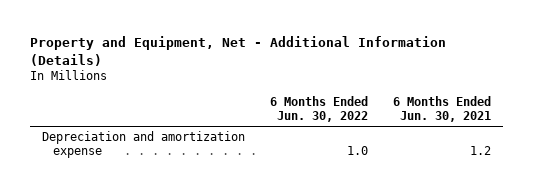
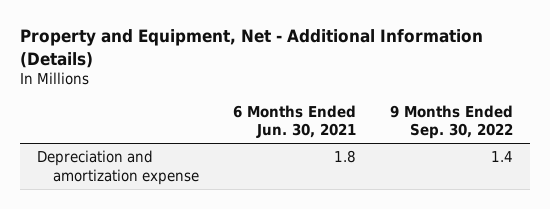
[269,95,368,123] 6 Months Ended Jun. 30, 2022 -> none
none -> [390,104,514,140] 9 Months Ended Sep. 30, 2022
[469,146,491,156] 1.2 -> [334,150,357,164] 1.8

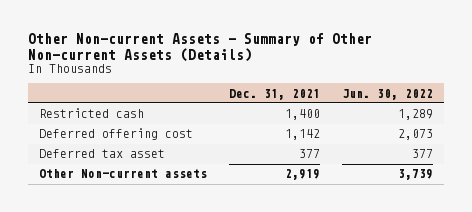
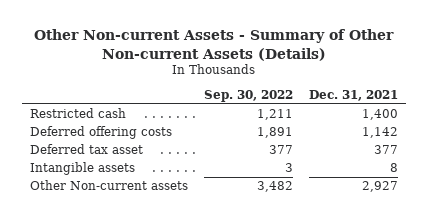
[341,88,433,100] Jun. 30, 2022 -> none
none -> [203,90,293,103] Sep. 30, 2022
[39,128,194,141] Deferred offering cost -> [29,126,172,140] Deferred offering costs
none -> [29,162,135,176] Intangible assets
[284,169,320,181] 2,919 -> [361,181,398,193] 2,927

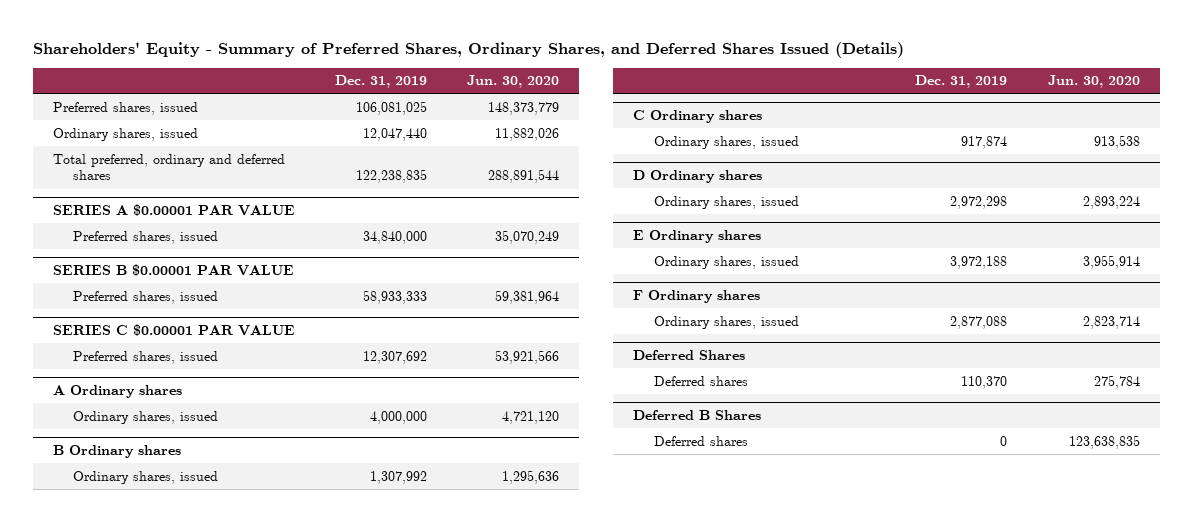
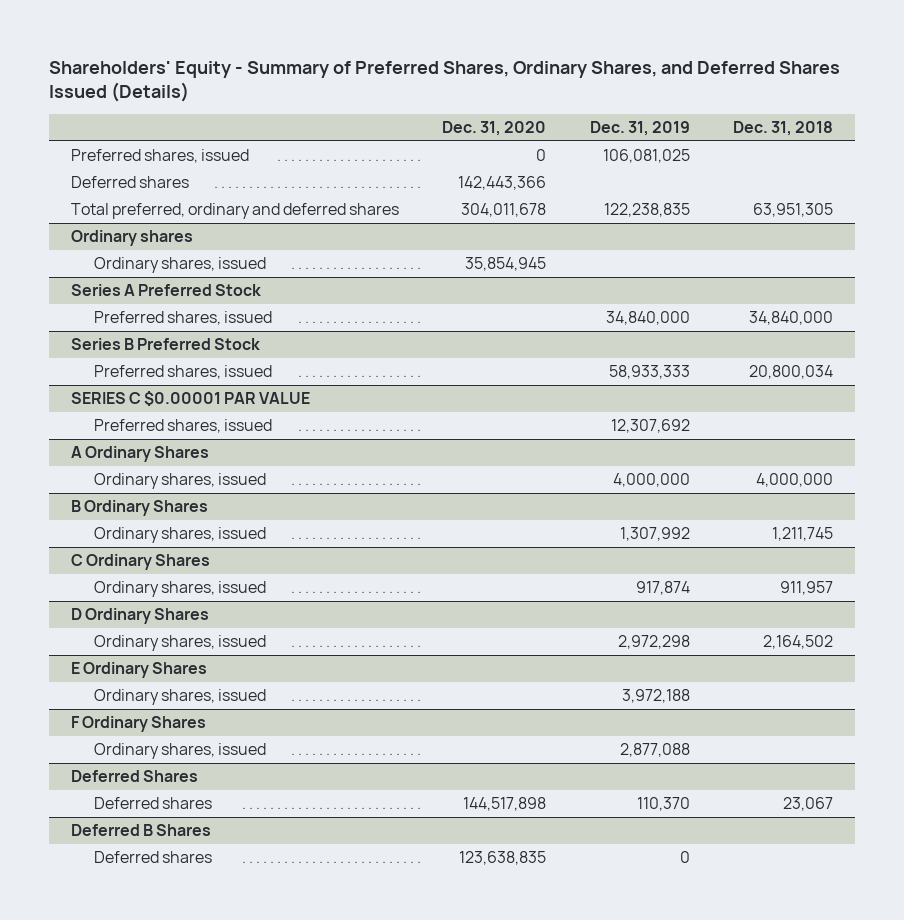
[467,75,560,89] Jun. 30, 2020 -> none
none -> [442,121,547,137] Dec. 31, 2020
none -> [732,121,833,137] Dec. 31, 2018
[52,127,198,141] Ordinary shares, issued -> none
none -> [70,176,189,189] Deferred shares
none -> [70,230,193,247] Ordinary shares
none -> [93,257,266,274] Ordinary shares, issued
[52,203,295,216] SERIES A $0.00001 PAR VALUE -> [70,284,261,297] Series A Preferred Stock
[52,263,294,276] SERIES B $0.00001 PAR VALUE -> [70,338,260,351] Series B Preferred Stock
[52,384,182,398] A Ordinary shares -> [70,446,209,463] A Ordinary Shares
[52,444,181,458] B Ordinary shares -> [70,500,208,517] B Ordinary Shares
[633,109,763,123] C Ordinary shares -> [70,554,210,571] C Ordinary Shares
[633,169,763,183] D Ordinary shares -> [70,608,209,625] D Ordinary Shares
[633,229,762,243] E Ordinary shares -> [70,662,207,679] E Ordinary Shares
[633,289,761,303] F Ordinary shares -> [70,716,206,733] F Ordinary Shares

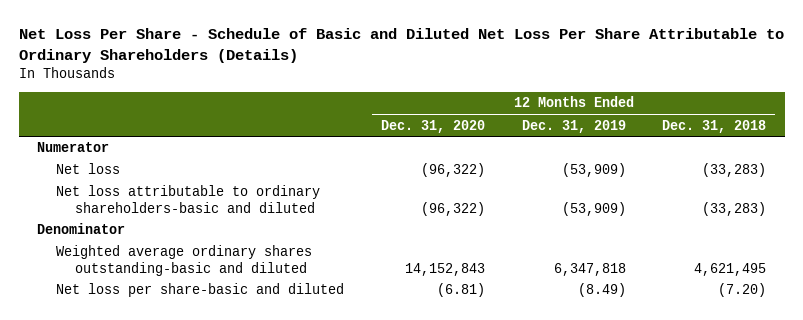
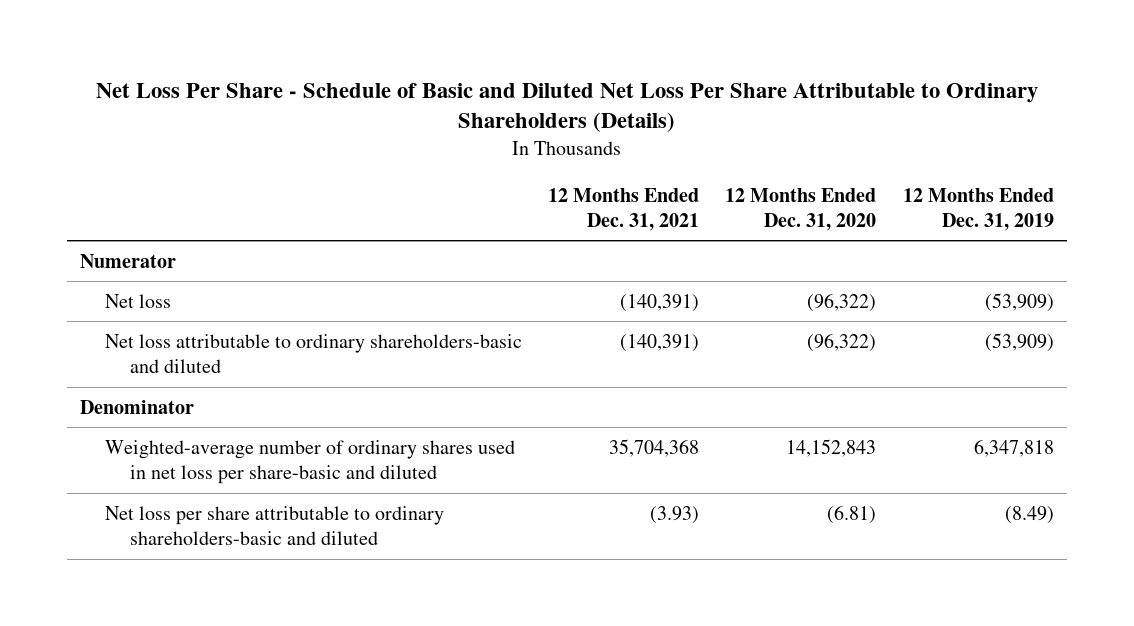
[662,119,767,133] Dec. 31, 2018 -> none
none -> [548,187,700,231] 12 Months Ended Dec. 31, 2021
[56,245,313,276] Weighted average ordinary shares outstanding-basic and diluted -> [105,439,516,484] Weighted-average number of ordinary shares used in net loss per share-basic and diluted
[56,283,345,298] Net loss per share-basic and diluted -> [105,505,445,545] Net loss per share attributable to ordinary shareholders-basic and diluted

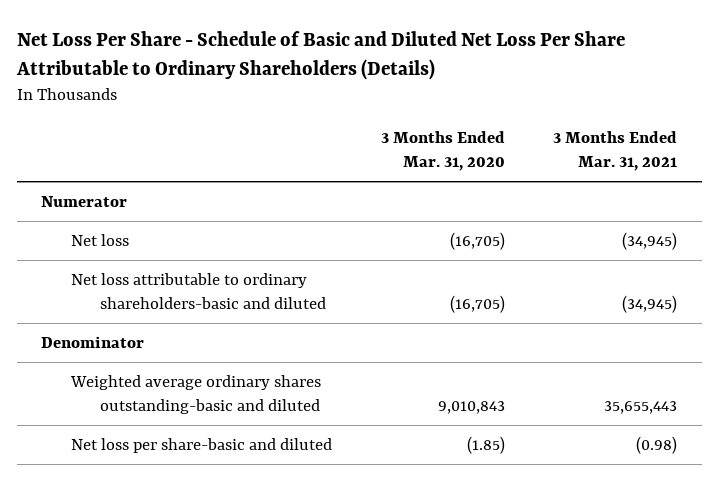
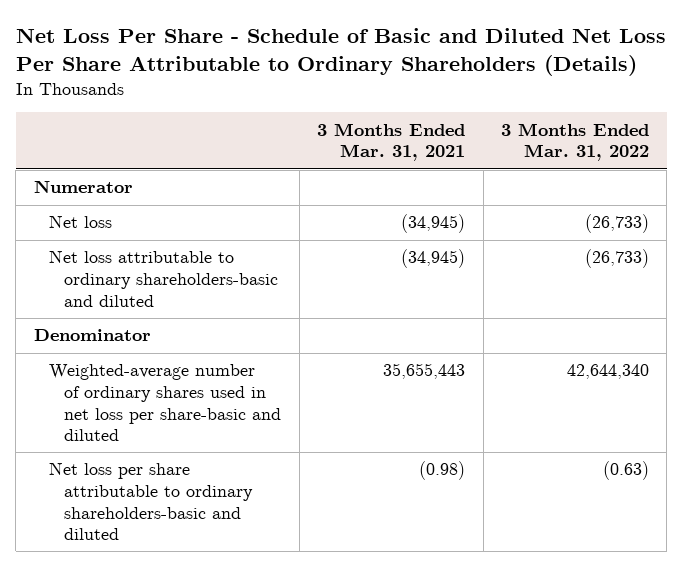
[380,131,505,172] 3 Months Ended Mar. 31, 2020 -> none
none -> [501,122,650,162] 3 Months Ended Mar. 31, 2022
[69,374,321,414] Weighted average ordinary shares outstanding-basic and diluted -> [48,364,282,442] Weighted-average number of ordinary shares used in net loss per share-basic and diluted
[70,437,332,453] Net loss per share-basic and diluted -> [48,462,254,541] Net loss per share attributable to ordinary shareholders-basic and diluted

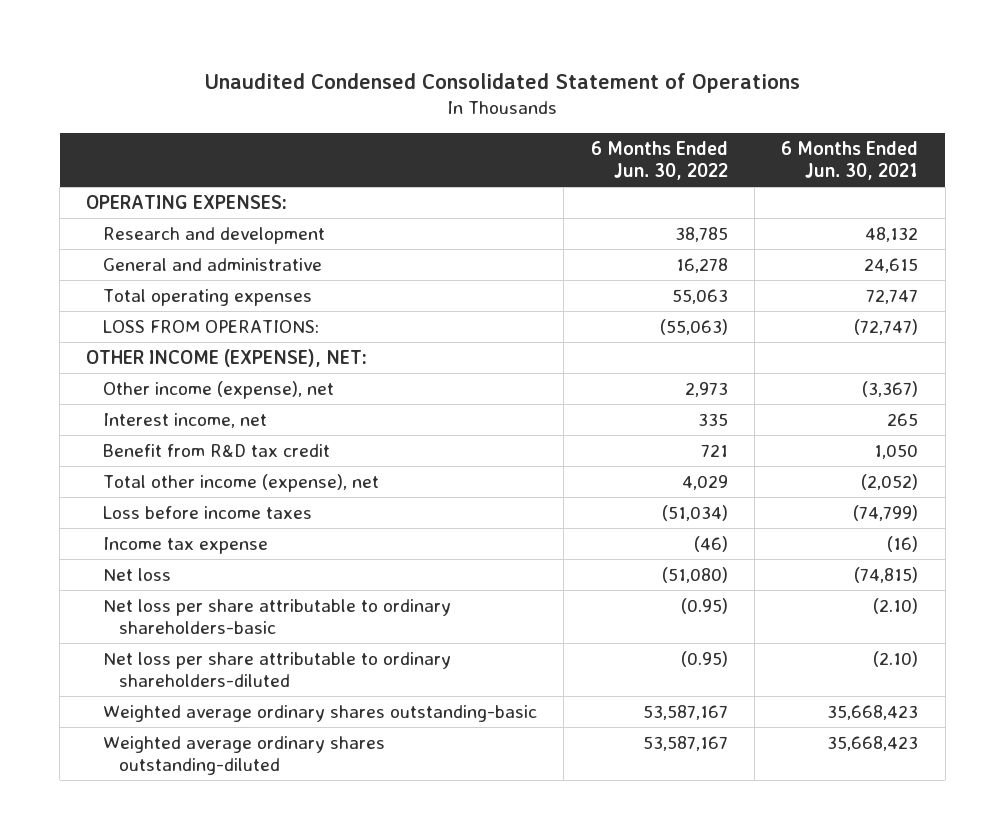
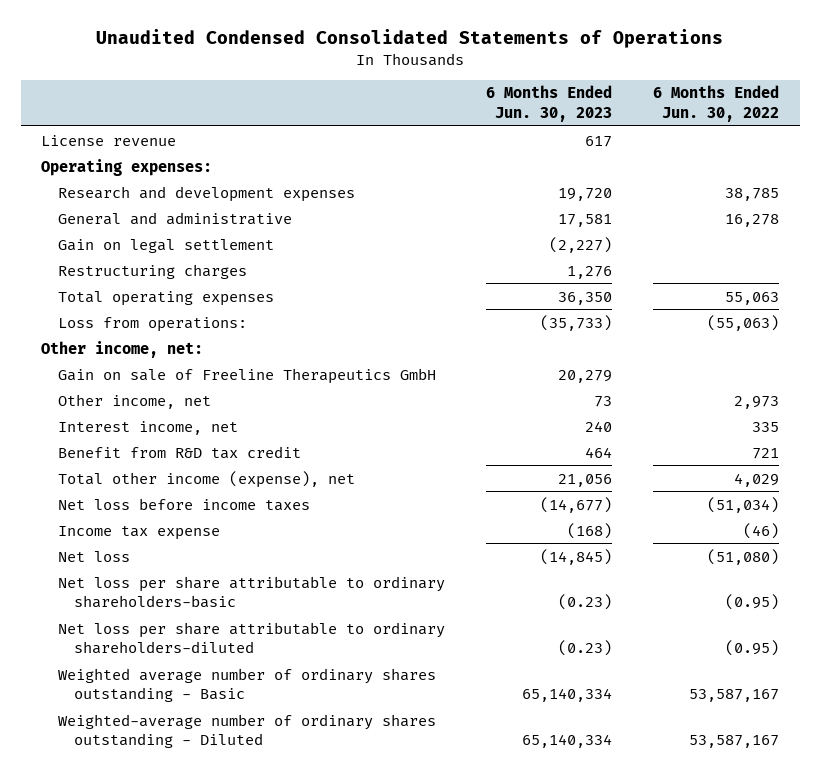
[204,72,801,93] Unaudited Condensed Consolidated Statement of Operations -> [96,29,724,49] Unaudited Condensed Consolidated Statements of Operations
[781,140,919,181] 6 Months Ended Jun. 30, 2021 -> none
none -> [486,85,613,122] 6 Months Ended Jun. 30, 2023
none -> [41,134,177,146] License revenue
[86,194,288,209] OPERATING EXPENSES: -> [41,158,213,176] Operating expenses:
[102,226,325,244] Research and development -> [57,185,355,202] Research and development expenses
none -> [57,238,274,253] Gain on legal settlement
none -> [57,263,247,279] Restructuring charges
[102,319,319,333] LOSS FROM OPERATIONS: -> [57,316,247,332] Loss from operations:
[86,348,368,367] OTHER INCOME (EXPENSE), NET: -> [41,340,204,358] Other income, net:
none -> [57,367,436,384] Gain on sale of Freeline Therapeutics GmbH
[102,380,334,399] Other income (expense), net -> [57,393,211,409] Other income, net
[102,505,312,519] Loss before income taxes -> [57,497,310,511] Net loss before income taxes
[102,704,537,722] Weighted average ordinary shares outstanding-basic -> [57,667,436,703] Weighted average number of ordinary shares outstanding - Basic
[102,735,385,776] Weighted average ordinary shares outstanding-diluted -> [57,713,436,749] Weighted-average number of ordinary shares outstanding - Diluted

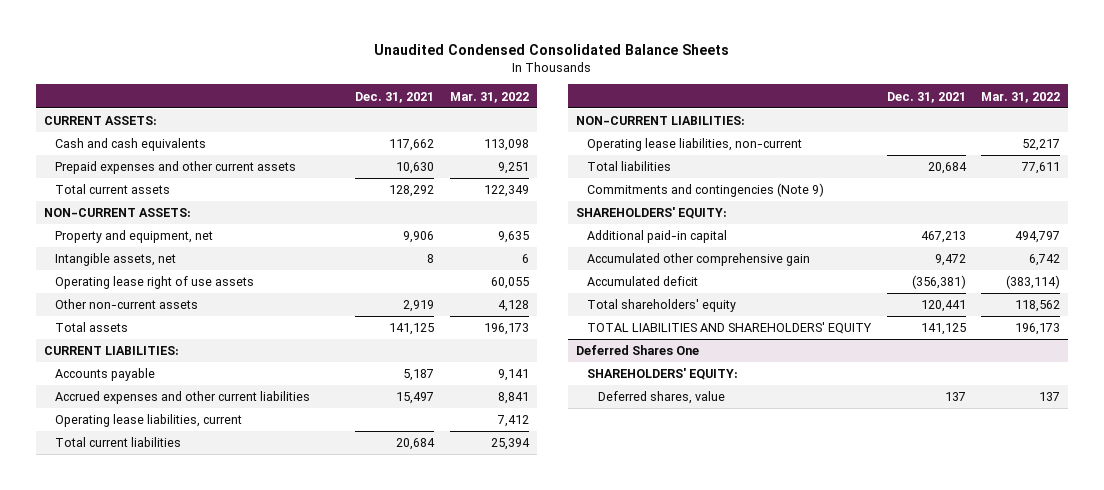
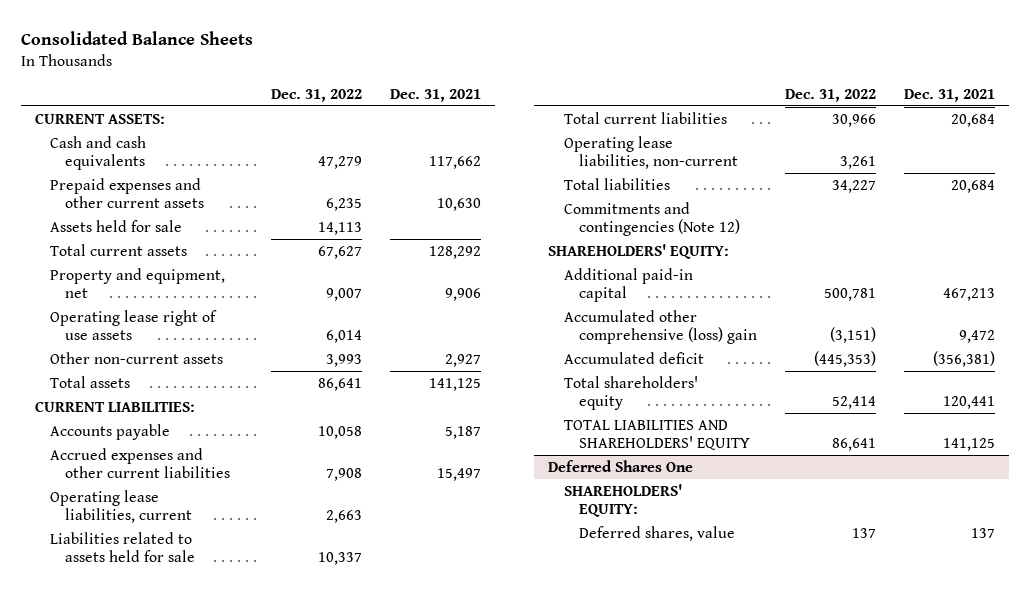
[374,44,730,56] Unaudited Condensed Consolidated Balance Sheets -> [20,30,253,45] Consolidated Balance Sheets
[449,91,529,103] Mar. 31, 2022 -> none
none -> [271,88,363,102] Dec. 31, 2022
none -> [49,219,182,232] Assets held for sale
[44,208,192,218] NON-CURRENT ASSETS: -> none
[55,253,177,267] Intangible assets, net -> none
[403,300,435,313] 2,919 -> [445,353,482,367] 2,927
none -> [49,531,196,563] Liabilities related to assets held for sale
[575,116,745,126] NON-CURRENT LIABILITIES: -> none
[586,183,824,198] Commitments and contingencies (Note 9) -> [563,201,741,237] Commitments and contingencies (Note 12)
[586,253,810,267] Accumulated other comprehensive gain -> [563,309,758,345] Accumulated other comprehensive (loss) gain

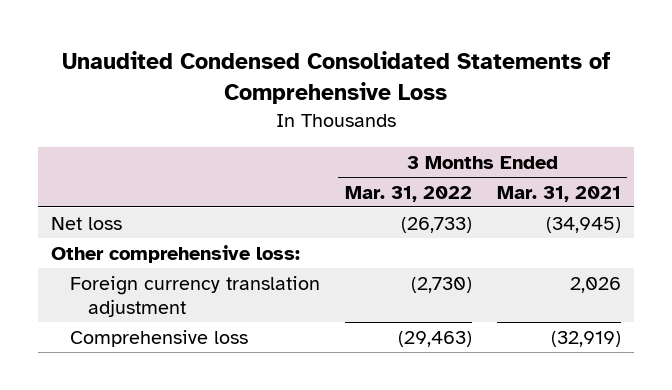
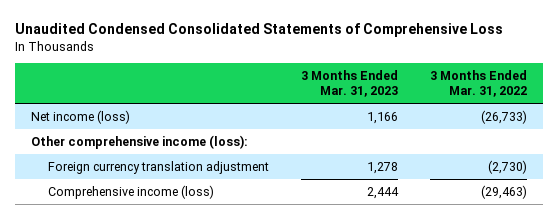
[496,185,621,202] Mar. 31, 2021 -> none
none -> [300,70,398,98] 3 Months Ended Mar. 31, 2023
[51,216,123,230] Net loss -> [31,109,131,124] Net income (loss)
[51,244,301,263] Other comprehensive loss: -> [31,134,249,149] Other comprehensive income (loss):
[69,329,248,347] Comprehensive loss -> [48,184,215,199] Comprehensive income (loss)

